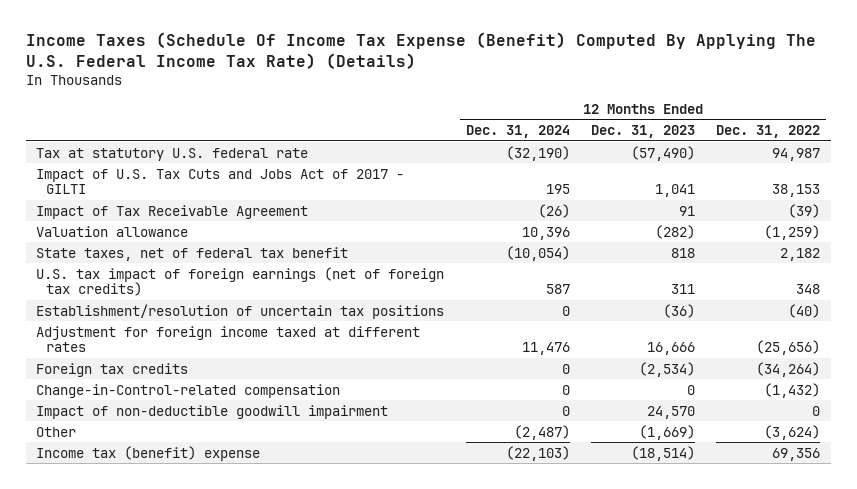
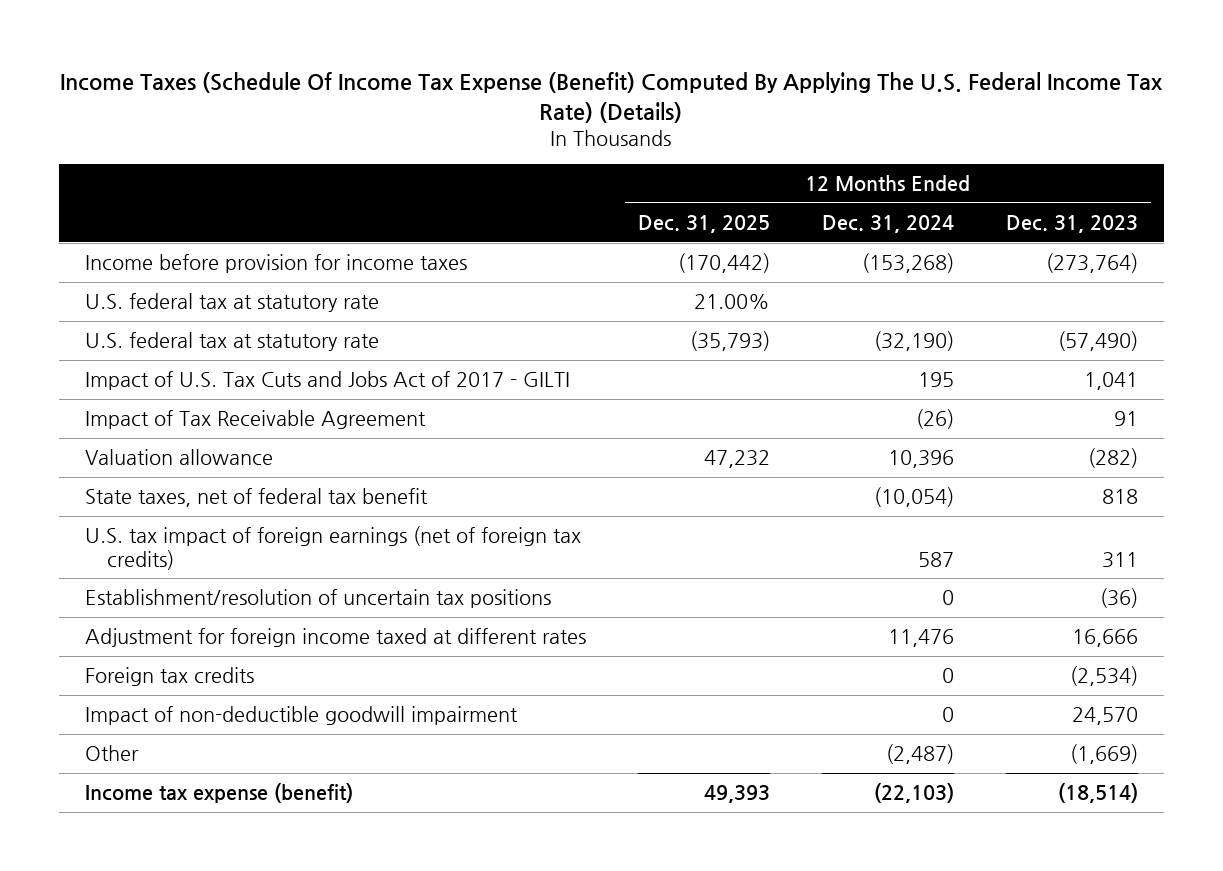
[716,124,821,138] Dec. 31, 2022 -> none
none -> [637,215,770,234] Dec. 31, 2025
none -> [85,254,468,274] Income before provision for income taxes
none -> [85,293,380,313] U.S. federal tax at statutory rate
[36,147,309,161] Tax at statutory U.S. federal rate -> [85,332,380,352] U.S. federal tax at statutory rate
[36,383,341,398] Change-in-Control-related compensation -> none
[36,445,261,461] Income tax (benefit) expense -> [85,783,354,804] Income tax expense (benefit)

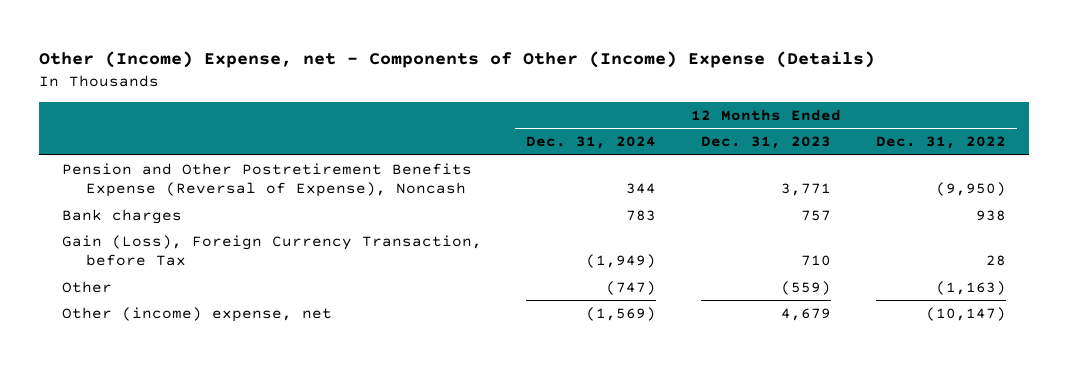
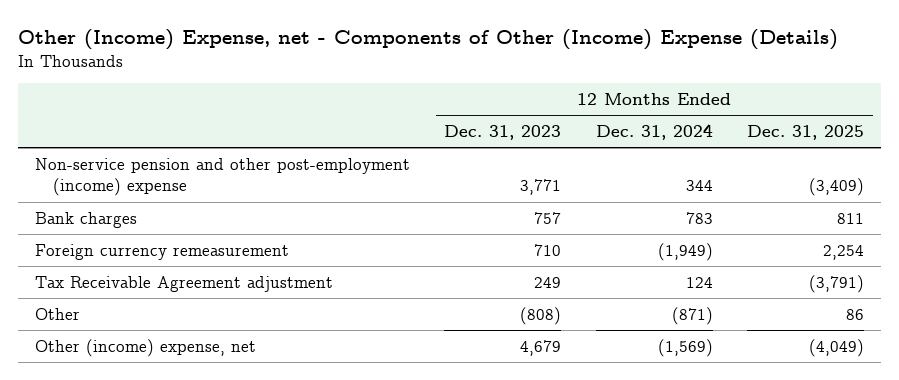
[876,136,1007,150] Dec. 31, 2022 -> none
none -> [747,125,865,141] Dec. 31, 2025
[61,162,472,198] Pension and Other Postretirement Benefits Expense (Reversal of Expense), Noncash -> [35,157,411,197] Non-service pension and other post-employment (income) expense
[61,234,482,267] Gain (Loss), Foreign Currency Transaction, before Tax -> [35,243,290,260] Foreign currency remeasurement
none -> [35,275,334,292] Tax Receivable Agreement adjustment
[606,280,657,295] (747) -> [671,306,713,325] (871)
[781,280,832,295] (559) -> [520,306,562,325] (808)

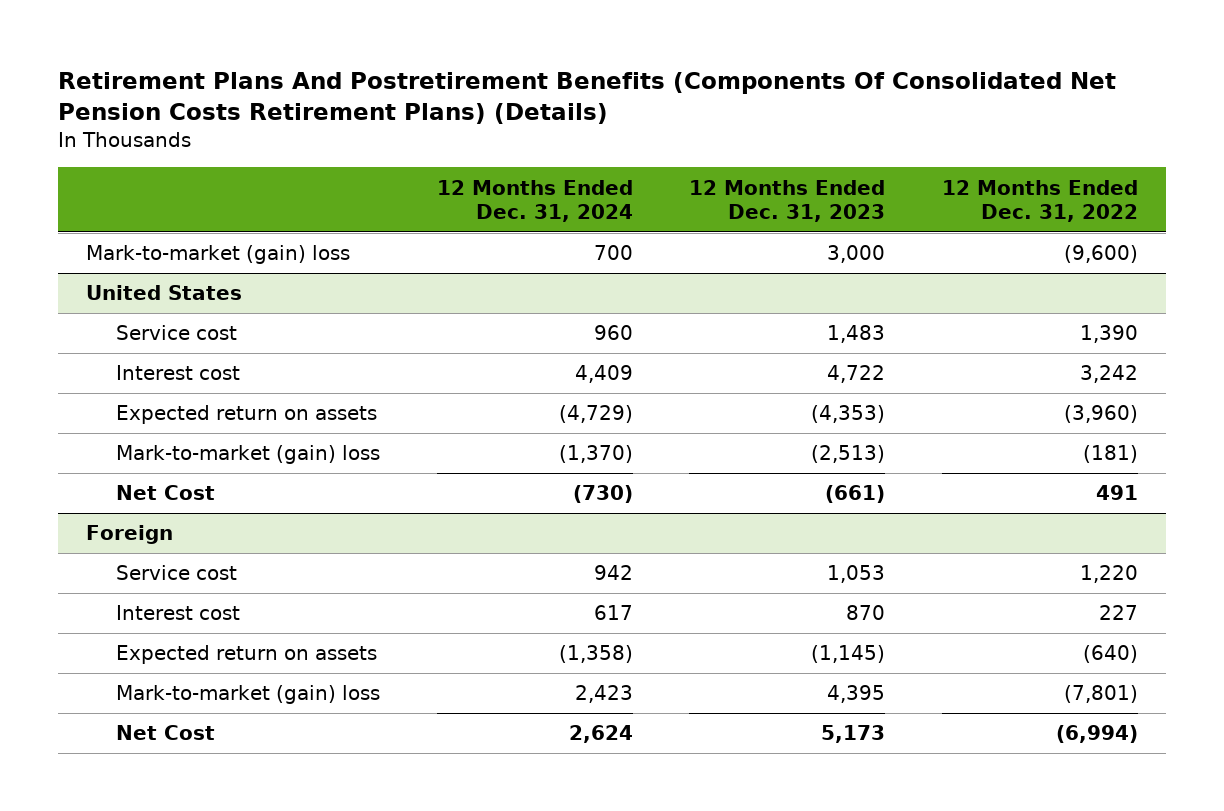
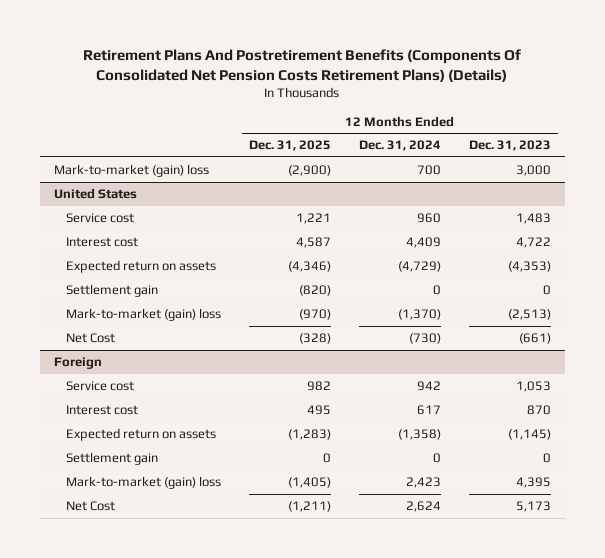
[941,179,1138,222] 12 Months Ended Dec. 31, 2022 -> none
none -> [248,140,331,152] Dec. 31, 2025
none -> [65,283,158,297] Settlement gain
none -> [65,451,158,465] Settlement gain

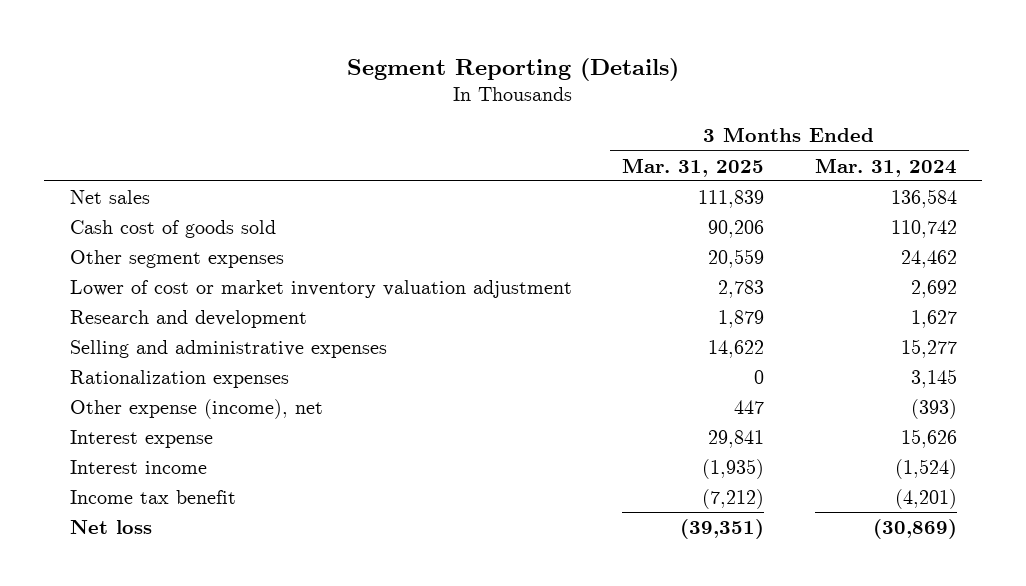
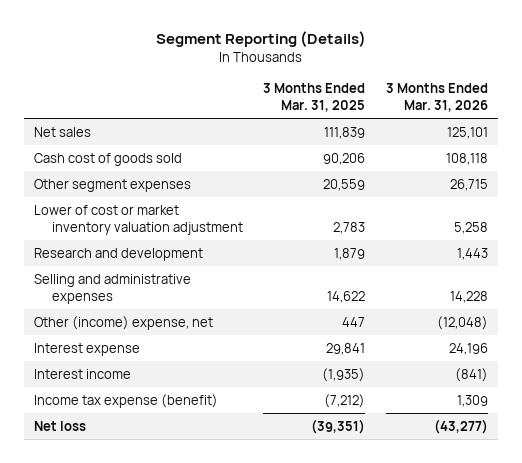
[814,157,957,177] Mar. 31, 2024 -> none
none -> [385,83,488,113] 3 Months Ended Mar. 31, 2026
[69,369,289,388] Rationalization expenses -> none
[69,398,323,419] Other expense (income), net -> [33,316,213,331] Other (income) expense, net
[69,489,236,504] Income tax benefit -> [33,394,218,409] Income tax expense (benefit)

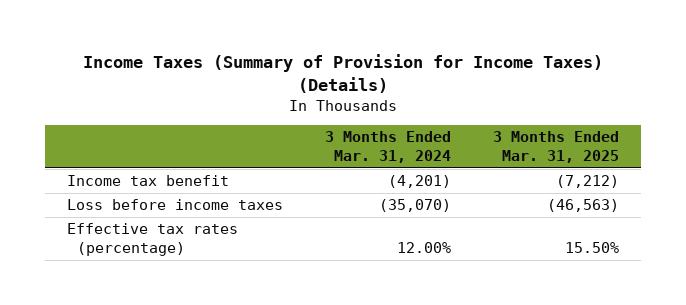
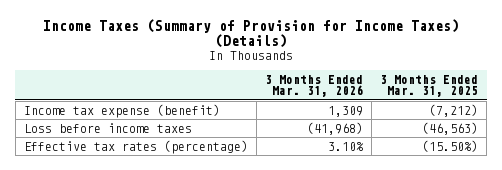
[325,131,452,164] 3 Months Ended Mar. 31, 2024 -> none
none -> [264,74,363,98] 3 Months Ended Mar. 31, 2026
[66,175,229,187] Income tax benefit -> [23,103,220,118] Income tax expense (benefit)
[565,241,620,253] 15.50% -> [422,139,479,152] (15.50%)

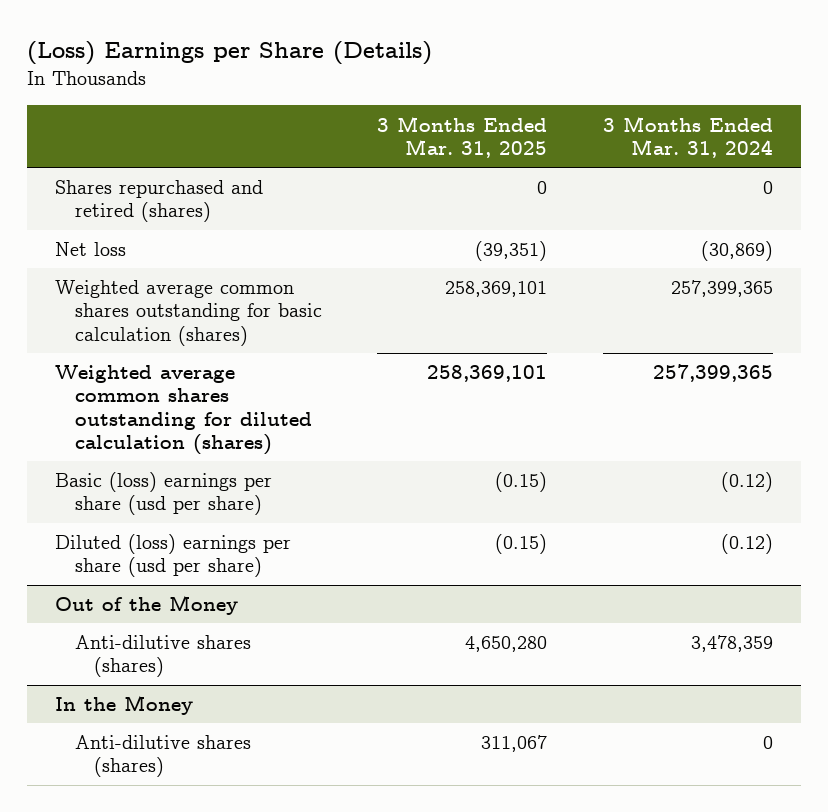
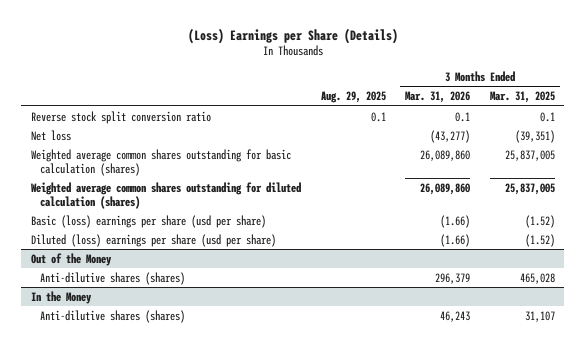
[603,115,774,158] 3 Months Ended Mar. 31, 2024 -> none
none -> [320,91,386,104] Aug. 29, 2025
none -> [405,91,471,104] Mar. 31, 2026
[55,180,264,223] Shares repurchased and retired (shares) -> none
none -> [31,110,212,124] Reverse stock split conversion ratio
[445,281,548,298] 258,369,101 -> [504,149,555,161] 25,837,005
[427,365,548,383] 258,369,101 -> [504,182,555,195] 25,837,005
[495,472,548,493] (0.15) -> [524,214,555,228] (1.52)
[495,534,548,555] (0.15) -> [524,233,555,247] (1.52)
[465,636,548,653] 4,650,280 -> [519,272,555,284] 465,028
[481,735,548,753] 311,067 -> [524,310,555,322] 31,107

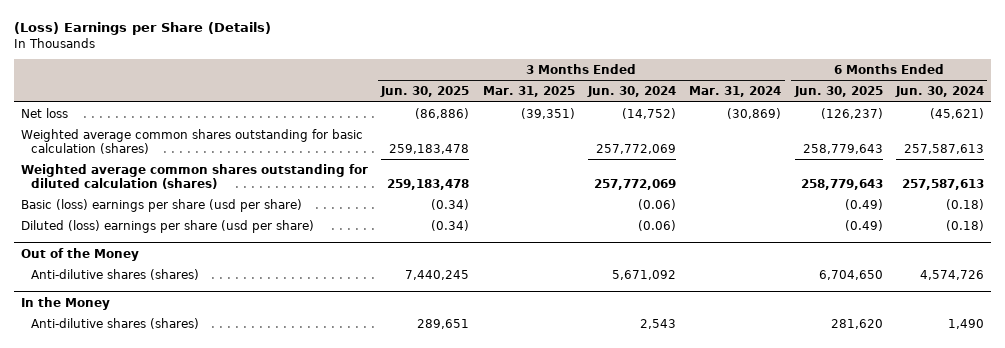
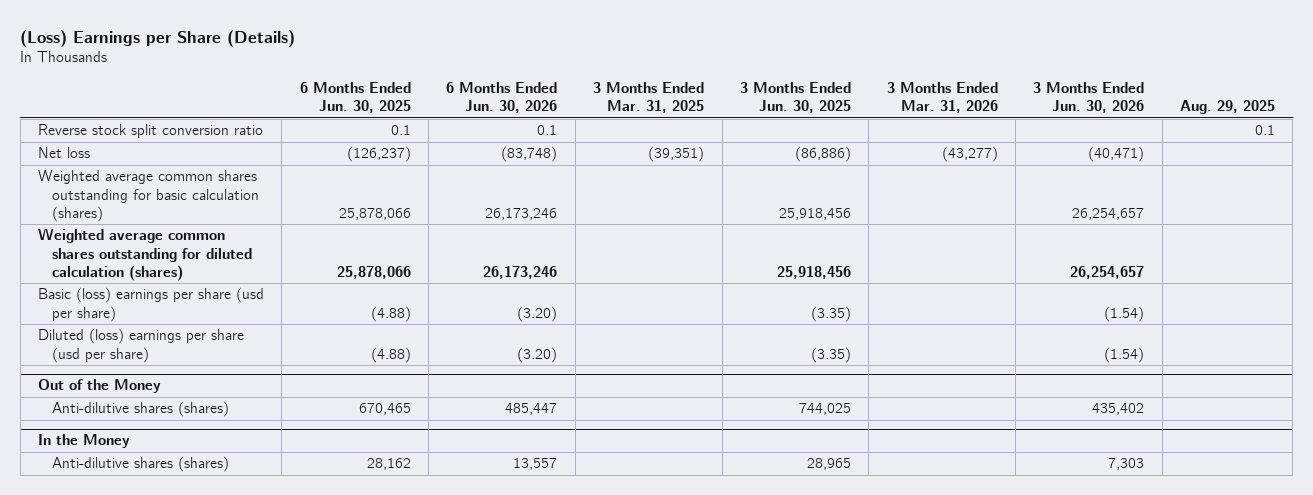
[586,86,676,98] Jun. 30, 2024 -> none
[689,86,782,98] Mar. 31, 2024 -> none
[894,86,984,98] Jun. 30, 2024 -> none
none -> [446,81,558,114] 6 Months Ended Jun. 30, 2026
none -> [886,81,998,114] 3 Months Ended Mar. 31, 2026
none -> [1033,81,1145,114] 3 Months Ended Jun. 30, 2026
none -> [1180,100,1276,115] Aug. 29, 2025
none -> [37,124,263,139] Reverse stock split conversion ratio
[389,143,470,154] 259,183,478 -> [778,207,851,220] 25,918,456
[802,143,883,154] 258,779,643 -> [338,207,411,220] 25,878,066
[387,178,470,190] 259,183,478 -> [776,265,851,279] 25,918,456
[800,178,883,190] 258,779,643 -> [336,265,411,279] 25,878,066
[431,198,470,210] (0.34) -> [810,305,851,322] (3.35)
[844,198,883,210] (0.49) -> [370,305,411,322] (4.88)
[431,219,470,231] (0.34) -> [810,346,851,363] (3.35)
[844,219,883,231] (0.49) -> [370,346,411,363] (4.88)
[405,269,470,280] 7,440,245 -> [798,403,851,416] 744,025
[818,269,883,280] 6,704,650 -> [358,403,411,416] 670,465
[417,318,470,329] 289,651 -> [806,458,851,471] 28,965
[830,318,883,329] 281,620 -> [366,458,411,471] 28,162

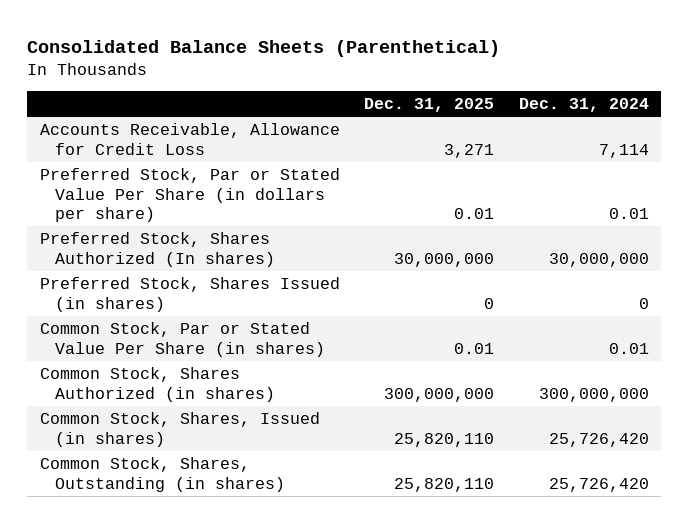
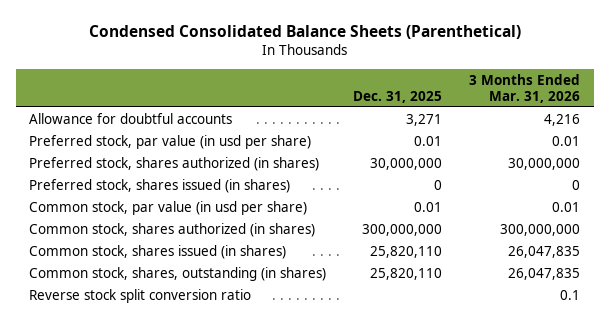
[27,39,501,57] Consolidated Balance Sheets (Parenthetical) -> [88,24,521,39] Condensed Consolidated Balance Sheets (Parenthetical)
[519,98,650,113] Dec. 31, 2024 -> none
none -> [469,73,581,103] 3 Months Ended Mar. 31, 2026
[39,123,340,155] Accounts Receivable, Allowance for Credit Loss -> [29,112,233,124] Allowance for doubtful accounts
[39,168,340,222] Preferred Stock, Par or Stated Value Per Share (in dollars per share) -> [29,134,312,149] Preferred stock, par value (in usd per share)
[39,232,275,267] Preferred Stock, Shares Authorized (In shares) -> [29,156,320,171] Preferred stock, shares authorized (in shares)
[39,277,340,312] Preferred Stock, Shares Issued (in shares) -> [29,178,291,193] Preferred stock, shares issued (in shares)
[39,322,325,357] Common Stock, Par or Stated Value Per Share (in shares) -> [29,200,308,215] Common stock, par value (in usd per share)
[39,367,275,402] Common Stock, Shares Authorized (in shares) -> [29,222,316,237] Common stock, shares authorized (in shares)
[39,412,320,447] Common Stock, Shares, Issued (in shares) -> [29,244,287,259] Common stock, shares issued (in shares)
[39,457,285,492] Common Stock, Shares, Outstanding (in shares) -> [29,266,327,281] Common stock, shares, outstanding (in shares)
none -> [29,288,252,303] Reverse stock split conversion ratio

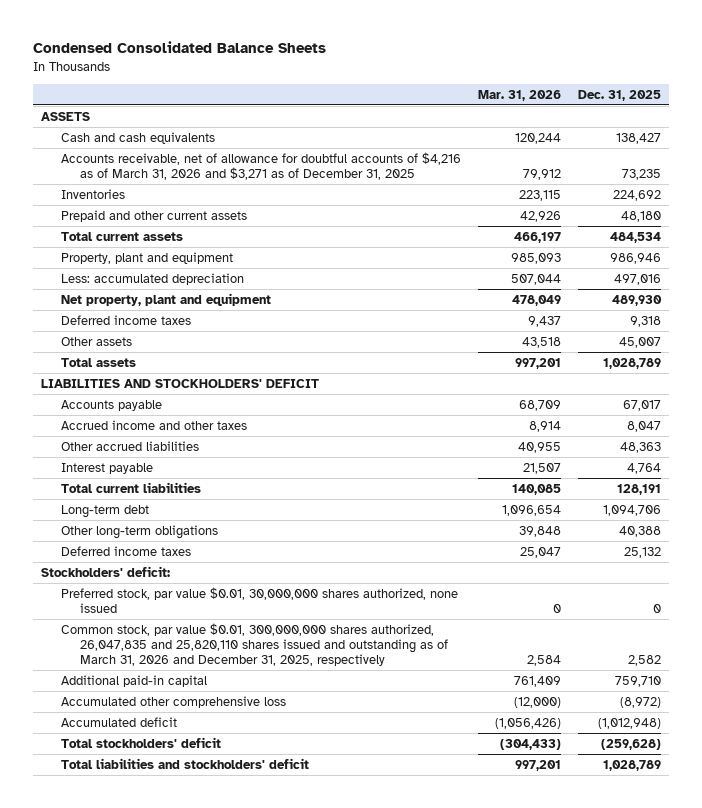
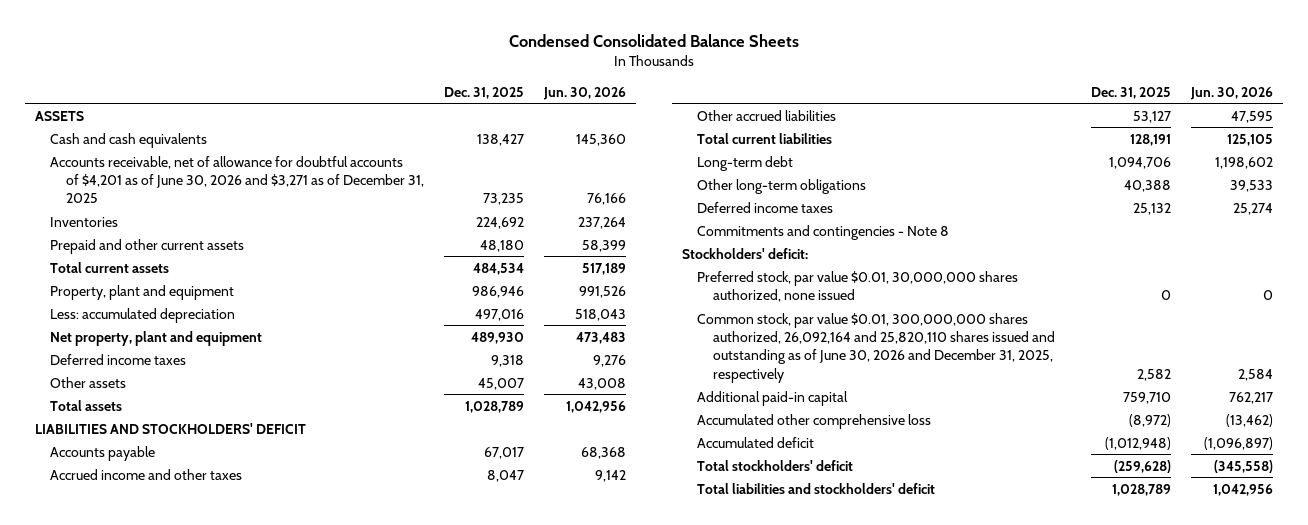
[477,89,561,101] Mar. 31, 2026 -> none
none -> [543,86,627,100] Jun. 30, 2026
[60,151,461,181] Accounts receivable, net of allowance for doubtful accounts of $4,216 as of March 31, 2026 and $3,271 as of December 31, 2025 -> [50,155,424,204] Accounts receivable, net of allowance for doubtful accounts of $4,201 as of June 30, 2026 and $3,271 as of December 31, 2025
[60,462,153,474] Interest payable -> none
[619,441,661,453] 48,363 -> [1132,110,1171,123] 53,127
none -> [697,224,950,240] Commitments and contingencies - Note 8
[60,622,449,667] Common stock, par value $0.01, 300,000,000 shares authorized, 26,047,835 and 25,820,110 shares issued and outstanding as of March 31, 2026 and December 31, 2025, respectively -> [697,312,1055,383] Common stock, par value $0.01, 300,000,000 shares authorized, 26,092,164 and 25,820,110 shares issued and outstanding as of June 30, 2026 and December 31, 2025, respectively

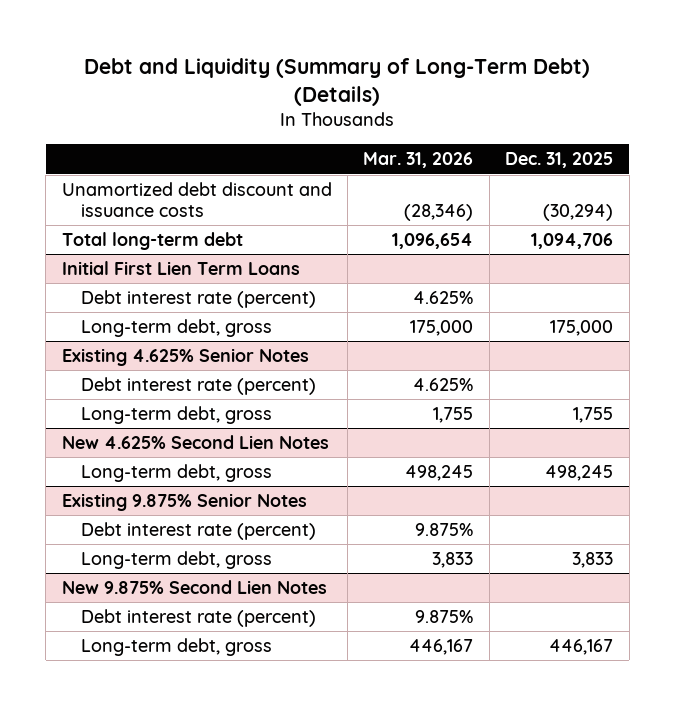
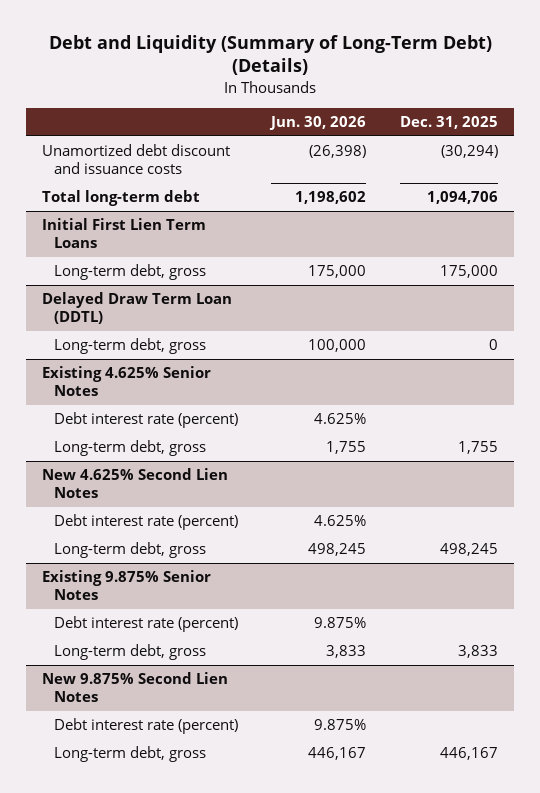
[363,152,474,169] Mar. 31, 2026 -> none
none -> [269,116,367,131] Jun. 30, 2026
[81,290,317,309] Debt interest rate (percent) -> none
none -> [42,292,233,325] Delayed Draw Term Loan (DDTL)
none -> [54,338,207,355] Long-term debt, gross
none -> [54,514,239,531] Debt interest rate (percent)

